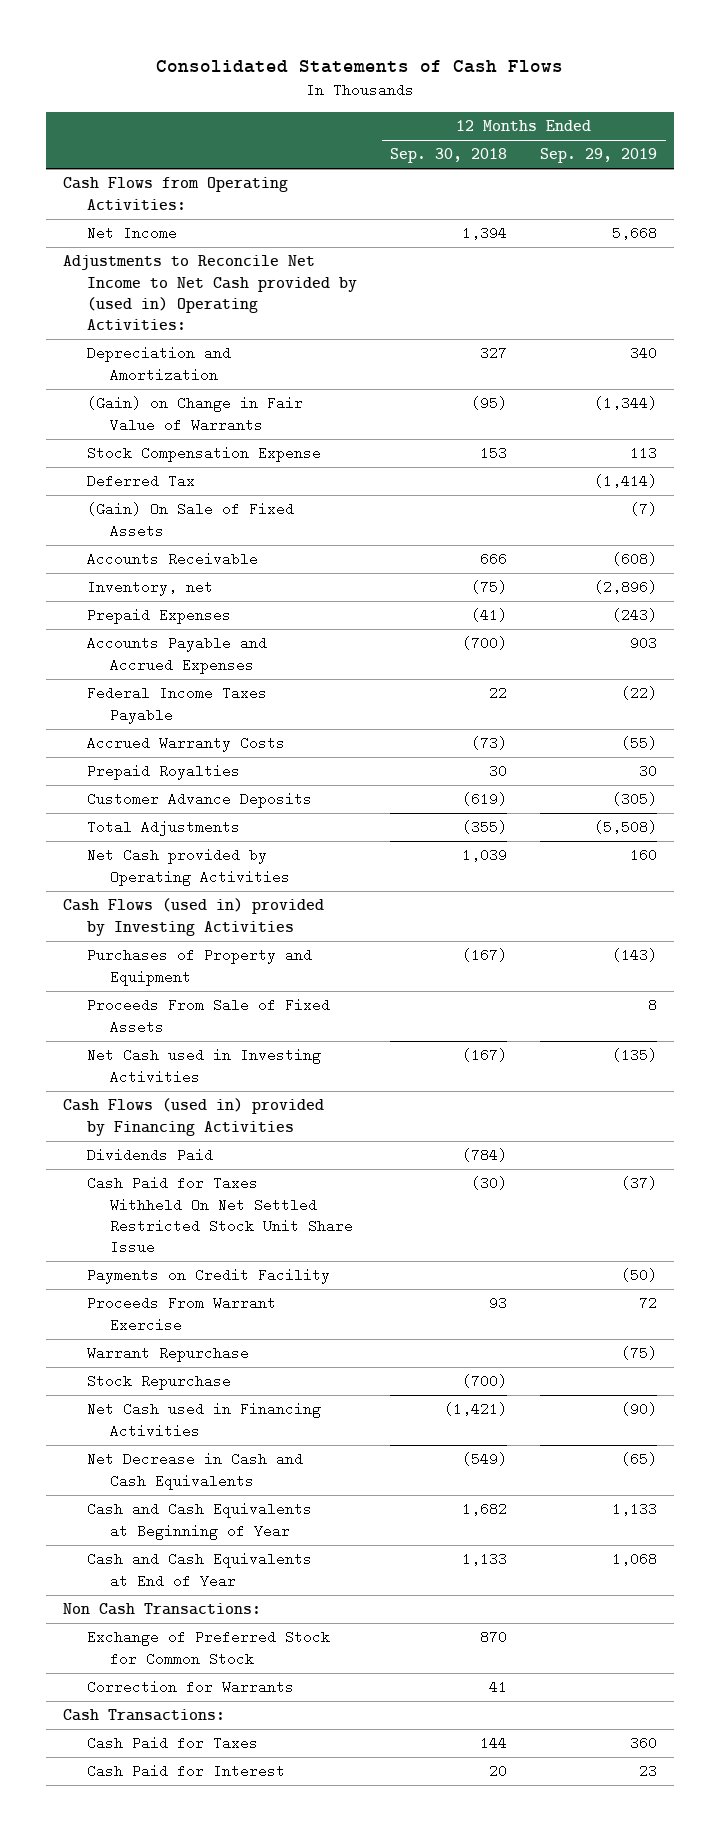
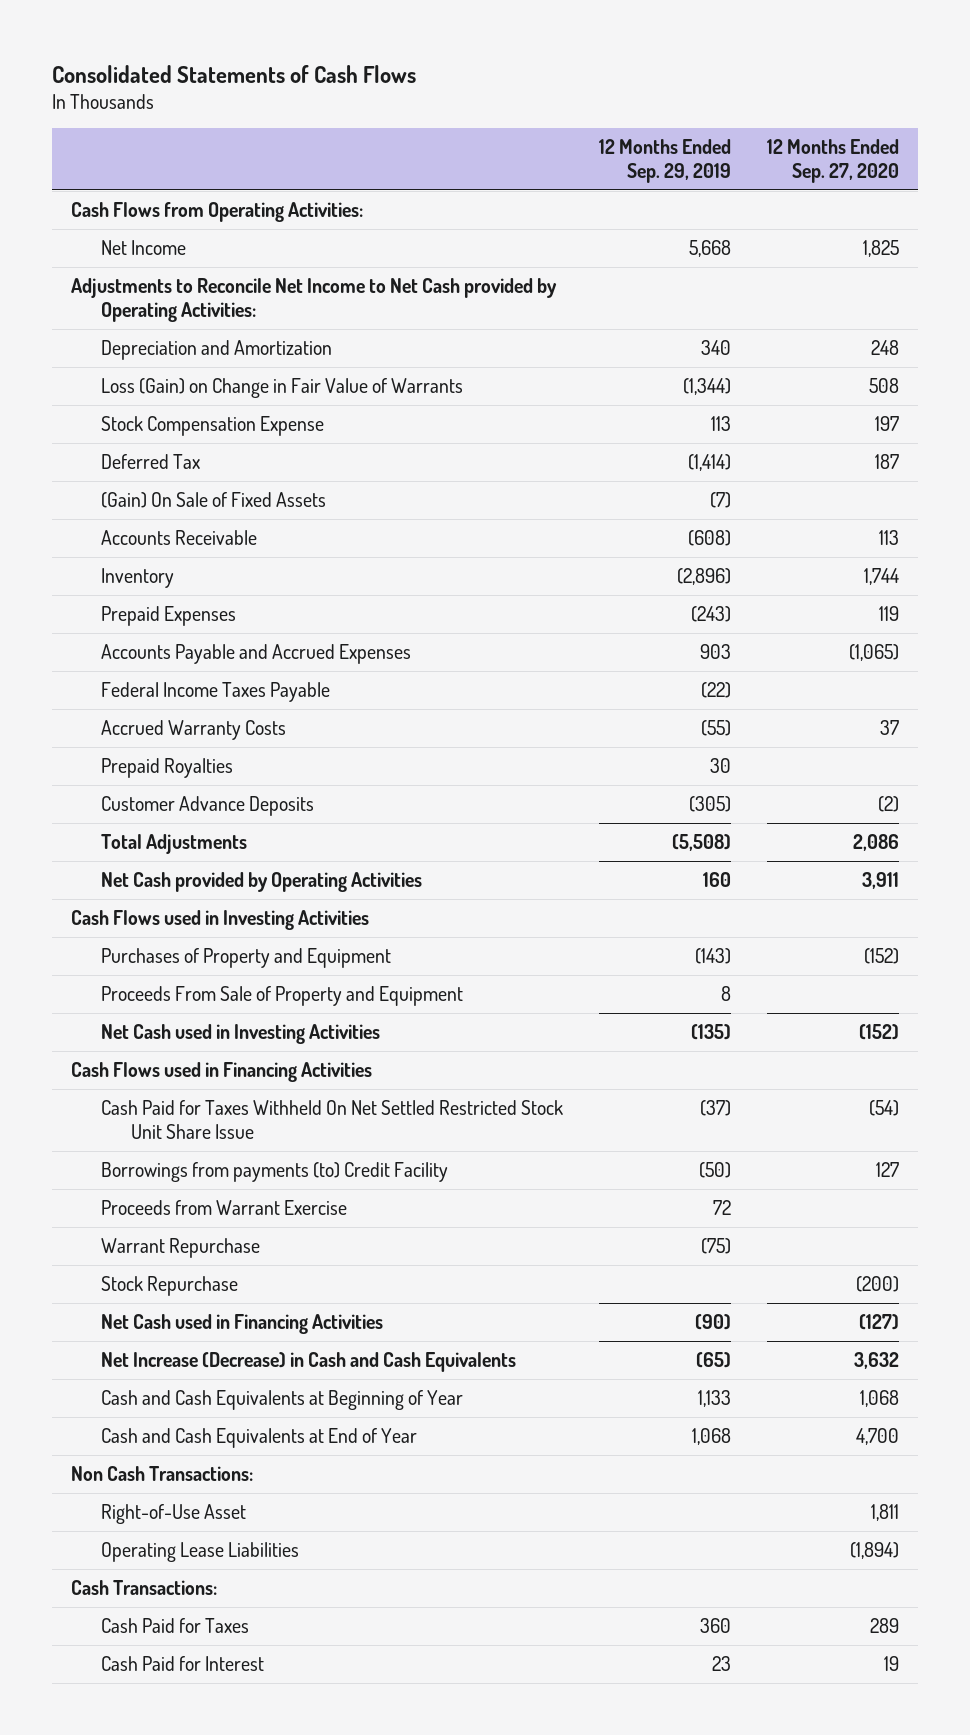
[389,148,507,164] Sep. 30, 2018 -> none
none -> [767,139,900,184] 12 Months Ended Sep. 27, 2020
[62,255,357,331] Adjustments to Reconcile Net Income to Net Cash provided by (used in) Operating Activities: -> [70,277,557,322] Adjustments to Reconcile Net Income to Net Cash provided by Operating Activities:
[86,396,303,432] (Gain) on Change in Fair Value of Warrants -> [100,377,463,398] Loss (Gain) on Change in Fair Value of Warrants
[86,580,213,597] Inventory, net -> [100,567,174,588] Inventory
[62,898,324,936] Cash Flows (used in) provided by Investing Activities -> [70,909,369,930] Cash Flows used in Investing Activities
[86,998,330,1034] Proceeds From Sale of Fixed Assets -> [100,985,463,1006] Proceeds From Sale of Property and Equipment
[86,1148,213,1163] Dividends Paid -> none
[62,1098,324,1136] Cash Flows (used in) provided by Financing Activities -> [70,1061,372,1082] Cash Flows used in Financing Activities
[86,1268,330,1285] Payments on Credit Facility -> none
none -> [100,1161,448,1182] Borrowings from payments (to) Credit Facility
[86,1296,276,1332] Proceeds From Warrant Exercise -> [100,1199,347,1215] Proceeds from Warrant Exercise
[86,1452,303,1490] Net Decrease in Cash and Cash Equivalents -> [100,1351,516,1372] Net Increase (Decrease) in Cash and Cash Equivalents
[86,1630,330,1666] Exchange of Preferred Stock for Common Stock -> none
[86,1680,294,1695] Correction for Warrants -> none
none -> [100,1503,246,1524] Right-of-Use Asset
none -> [100,1541,299,1562] Operating Lease Liabilities

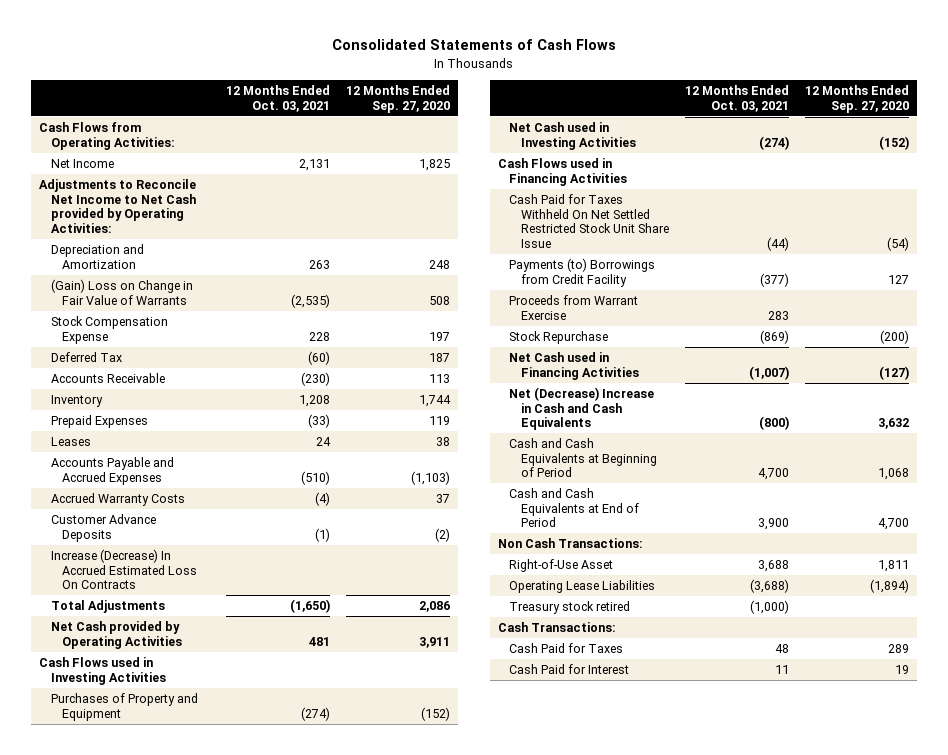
[598,139,731,184] 12 Months Ended Sep. 29, 2019 -> none
none -> [226,85,331,112] 12 Months Ended Oct. 03, 2021
[100,377,463,398] Loss (Gain) on Change in Fair Value of Warrants -> [50,278,193,305] (Gain) Loss on Change in Fair Value of Warrants
[100,491,326,508] (Gain) On Sale of Fixed Assets -> none
[100,681,330,702] Federal Income Taxes Payable -> none
none -> [50,436,91,446] Leases
[849,643,900,661] (1,065) -> [411,470,451,485] (1,103)
[100,757,233,778] Prepaid Royalties -> none
none -> [50,548,198,590] Increase (Decrease) In Accrued Estimated Loss On Contracts
[100,985,463,1006] Proceeds From Sale of Property and Equipment -> none
[100,1161,448,1182] Borrowings from payments (to) Credit Facility -> [509,257,656,287] Payments (to) Borrowings from Credit Facility
[100,1237,260,1258] Warrant Repurchase -> none
[100,1351,516,1372] Net Increase (Decrease) in Cash and Cash Equivalents -> [509,386,655,431] Net (Decrease) Increase in Cash and Cash Equivalents
[100,1389,463,1410] Cash and Cash Equivalents at Beginning of Year -> [509,437,658,478] Cash and Cash Equivalents at Beginning of Period
[100,1427,417,1448] Cash and Cash Equivalents at End of Year -> [509,487,640,528] Cash and Cash Equivalents at End of Period
none -> [509,600,631,614] Treasury stock retired

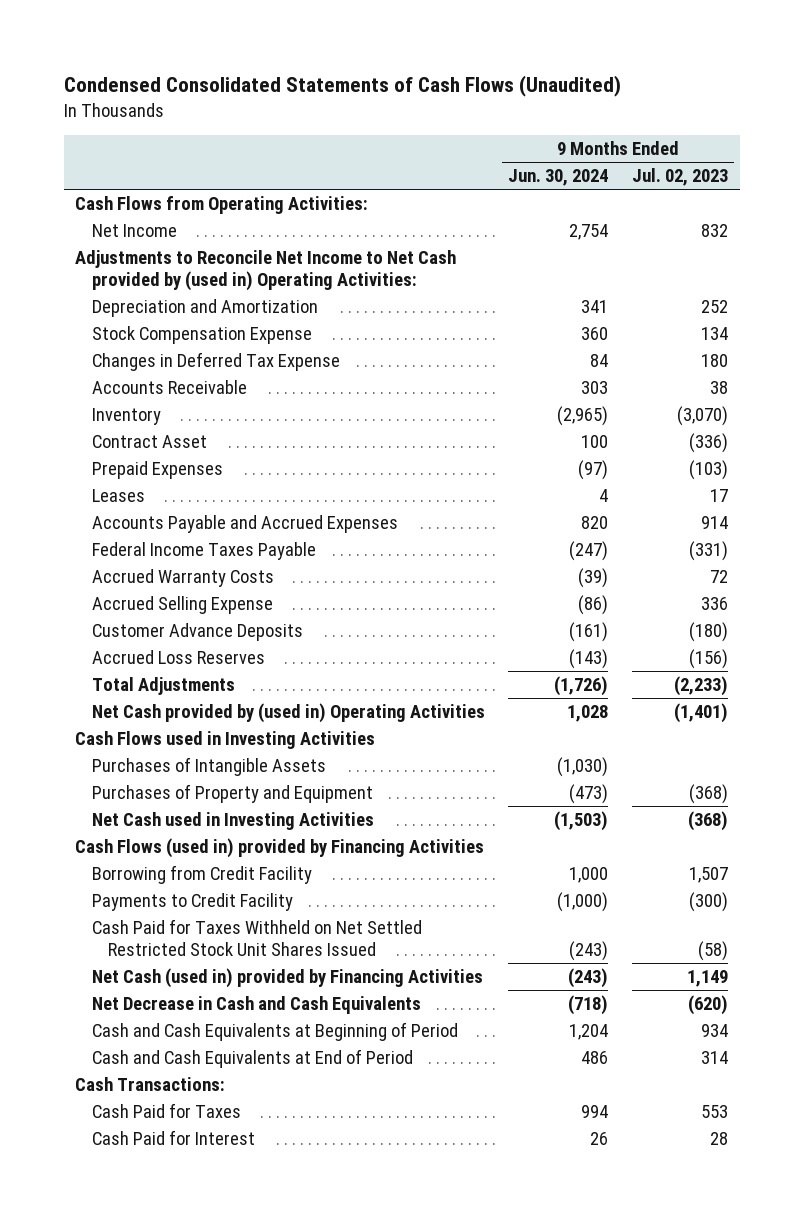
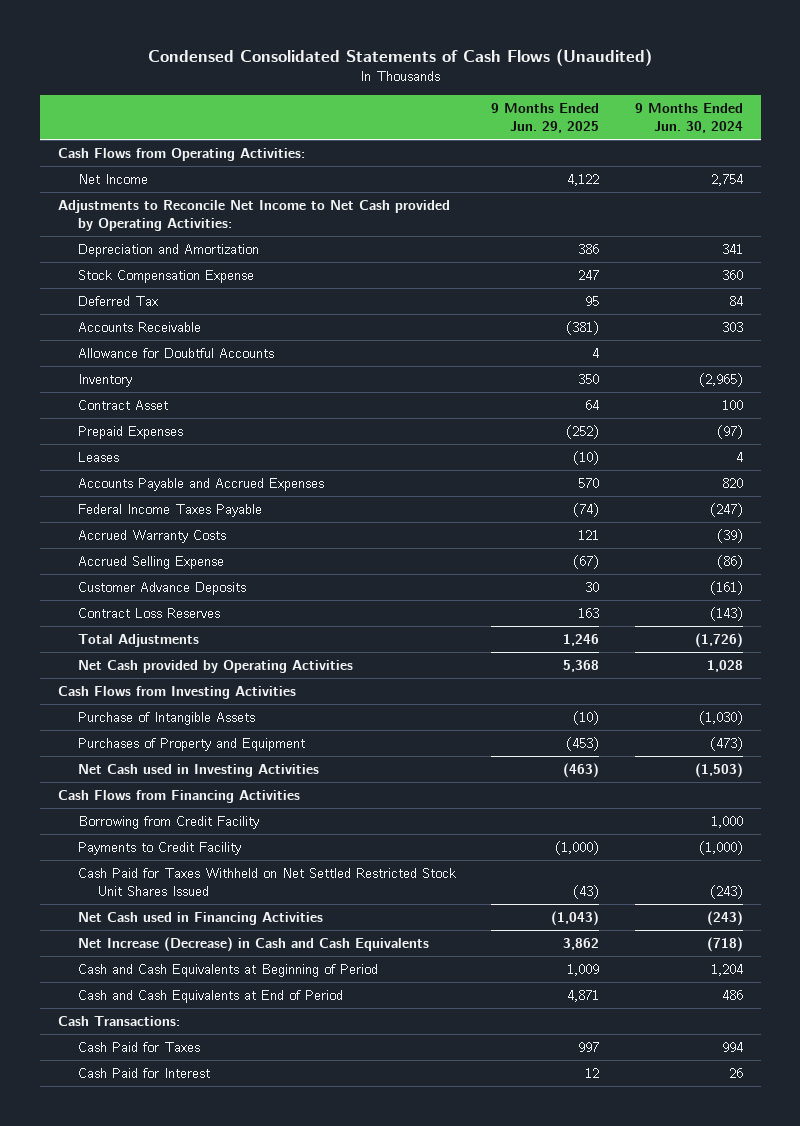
[631,168,728,187] Jul. 02, 2023 -> none
none -> [491,103,600,134] 9 Months Ended Jun. 29, 2025
[75,250,457,292] Adjustments to Reconcile Net Income to Net Cash provided by (used in) Operating Activities: -> [57,200,450,232] Adjustments to Reconcile Net Income to Net Cash provided by Operating Activities:
[91,352,340,372] Changes in Deferred Tax Expense -> [77,296,158,307] Deferred Tax
none -> [77,348,274,359] Allowance for Doubtful Accounts
[91,650,265,665] Accrued Loss Reserves -> [77,608,220,619] Contract Loss Reserves
[91,703,485,724] Net Cash provided by (used in) Operating Activities -> [77,660,353,674] Net Cash provided by Operating Activities
[75,731,376,750] Cash Flows used in Investing Activities -> [57,686,296,700] Cash Flows from Investing Activities
[91,757,326,777] Purchases of Intangible Assets -> [77,712,255,726] Purchase of Intangible Assets
[75,838,485,859] Cash Flows (used in) provided by Financing Activities -> [57,790,300,804] Cash Flows from Financing Activities
[91,968,483,989] Net Cash (used in) provided by Financing Activities -> [77,912,323,926] Net Cash used in Financing Activities
[91,996,421,1015] Net Decrease in Cash and Cash Equivalents -> [77,937,429,953] Net Increase (Decrease) in Cash and Cash Equivalents

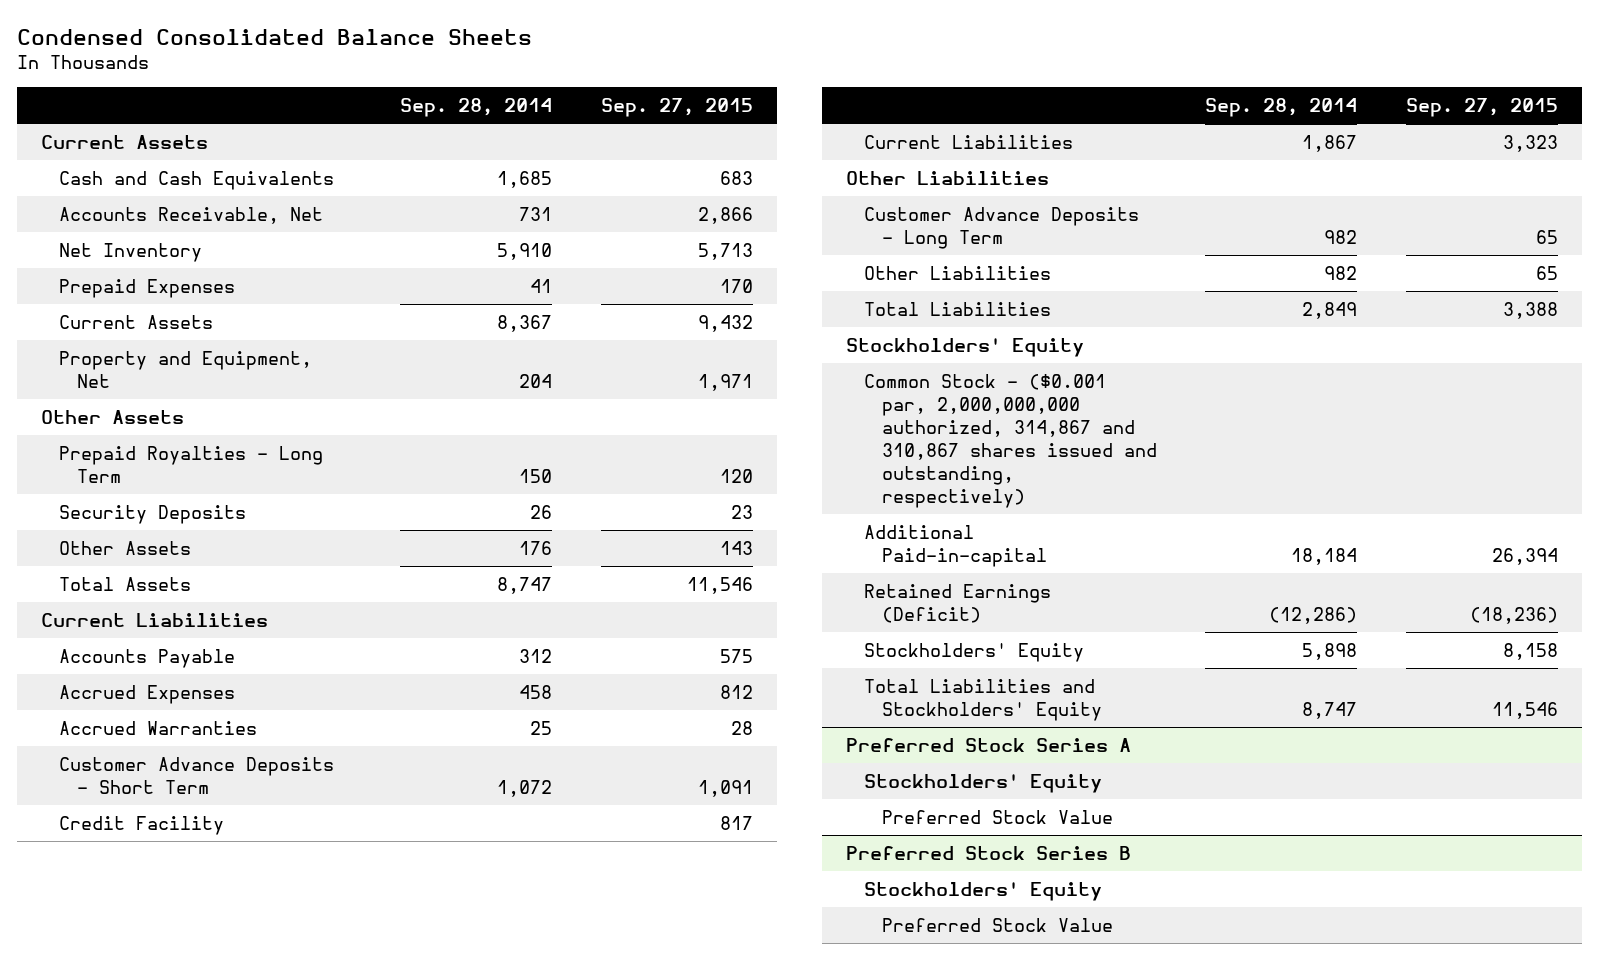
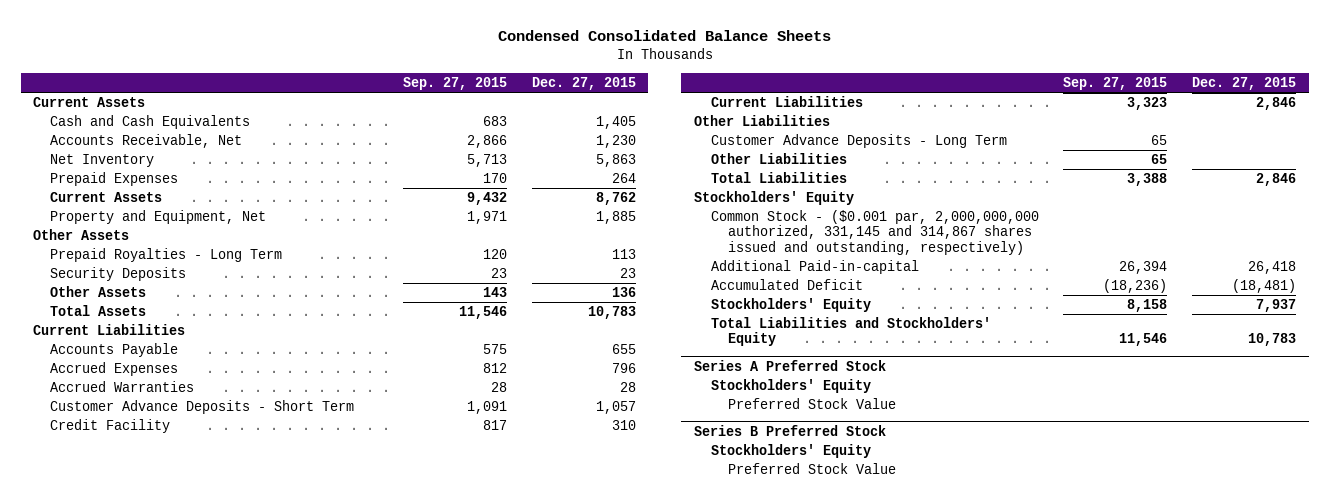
[400,97,553,117] Sep. 28, 2014 -> none
none -> [531,76,636,90] Dec. 27, 2015
[863,374,1157,508] Common Stock - ($0.001 par, 2,000,000,000 authorized, 314,867 and 310,867 shares issued and outstanding, respectively) -> [710,210,1039,255] Common Stock - ($0.001 par, 2,000,000,000 authorized, 331,145 and 314,867 shares issued and outstanding, respectively)
[863,584,1051,623] Retained Earnings (Deficit) -> [710,279,863,291] Accumulated Deficit
[846,738,1132,753] Preferred Stock Series A -> [693,359,886,371] Series A Preferred Stock
[846,846,1132,861] Preferred Stock Series B -> [693,424,886,436] Series B Preferred Stock

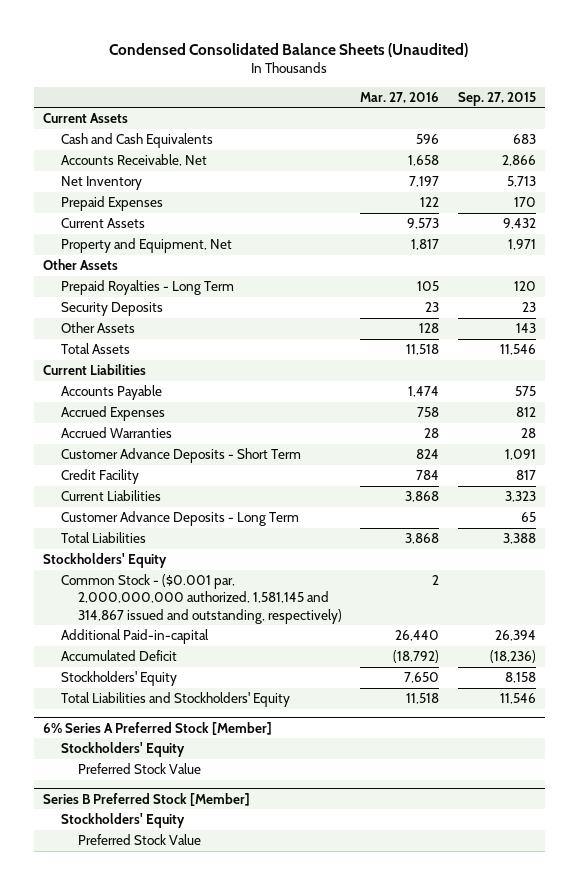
[497,30,831,42] Condensed Consolidated Balance Sheets -> [109,42,469,57] Condensed Consolidated Balance Sheets (Unaudited)
[531,76,636,90] Dec. 27, 2015 -> none
none -> [360,91,440,103] Mar. 27, 2016
[693,115,830,127] Other Liabilities -> none
[710,153,847,165] Other Liabilities -> none
[710,210,1039,255] Common Stock - ($0.001 par, 2,000,000,000 authorized, 331,145 and 314,867 shares issued and outstanding, respectively) -> [60,574,343,624] Common Stock - ($0.001 par, 2,000,000,000 authorized, 1,581,145 and 314,867 issued and outstanding, respectively)
[693,359,886,371] Series A Preferred Stock -> [42,721,272,735] 6% Series A Preferred Stock [Member]
[693,424,886,436] Series B Preferred Stock -> [42,792,250,806] Series B Preferred Stock [Member]

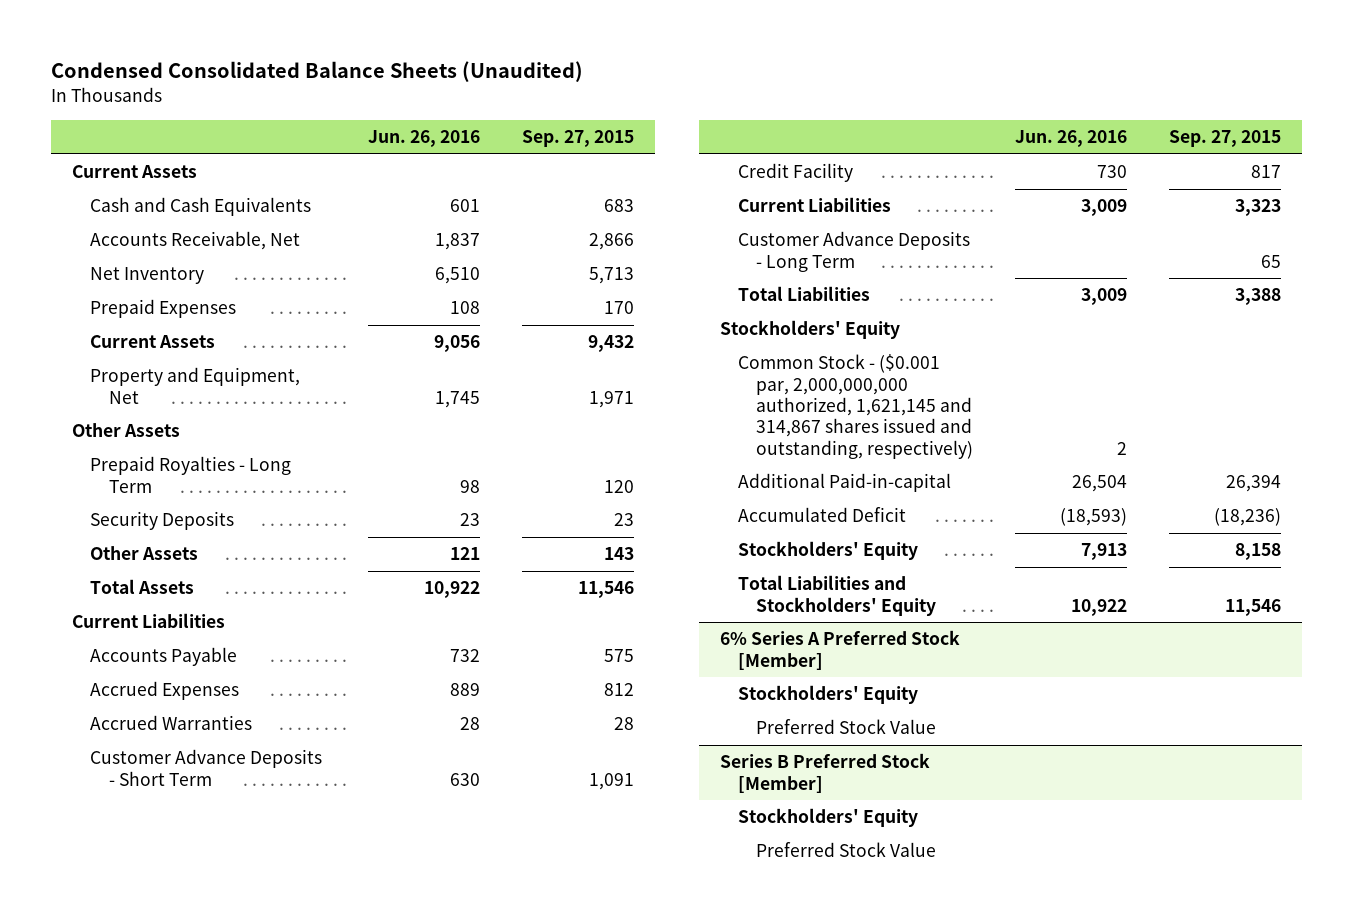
[360,91,440,103] Mar. 27, 2016 -> none
none -> [367,130,480,148] Jun. 26, 2016
[60,574,343,624] Common Stock - ($0.001 par, 2,000,000,000 authorized, 1,581,145 and 314,867 issued and outstanding, respectively) -> [737,354,974,459] Common Stock - ($0.001 par, 2,000,000,000 authorized, 1,621,145 and 314,867 shares issued and outstanding, respectively)

